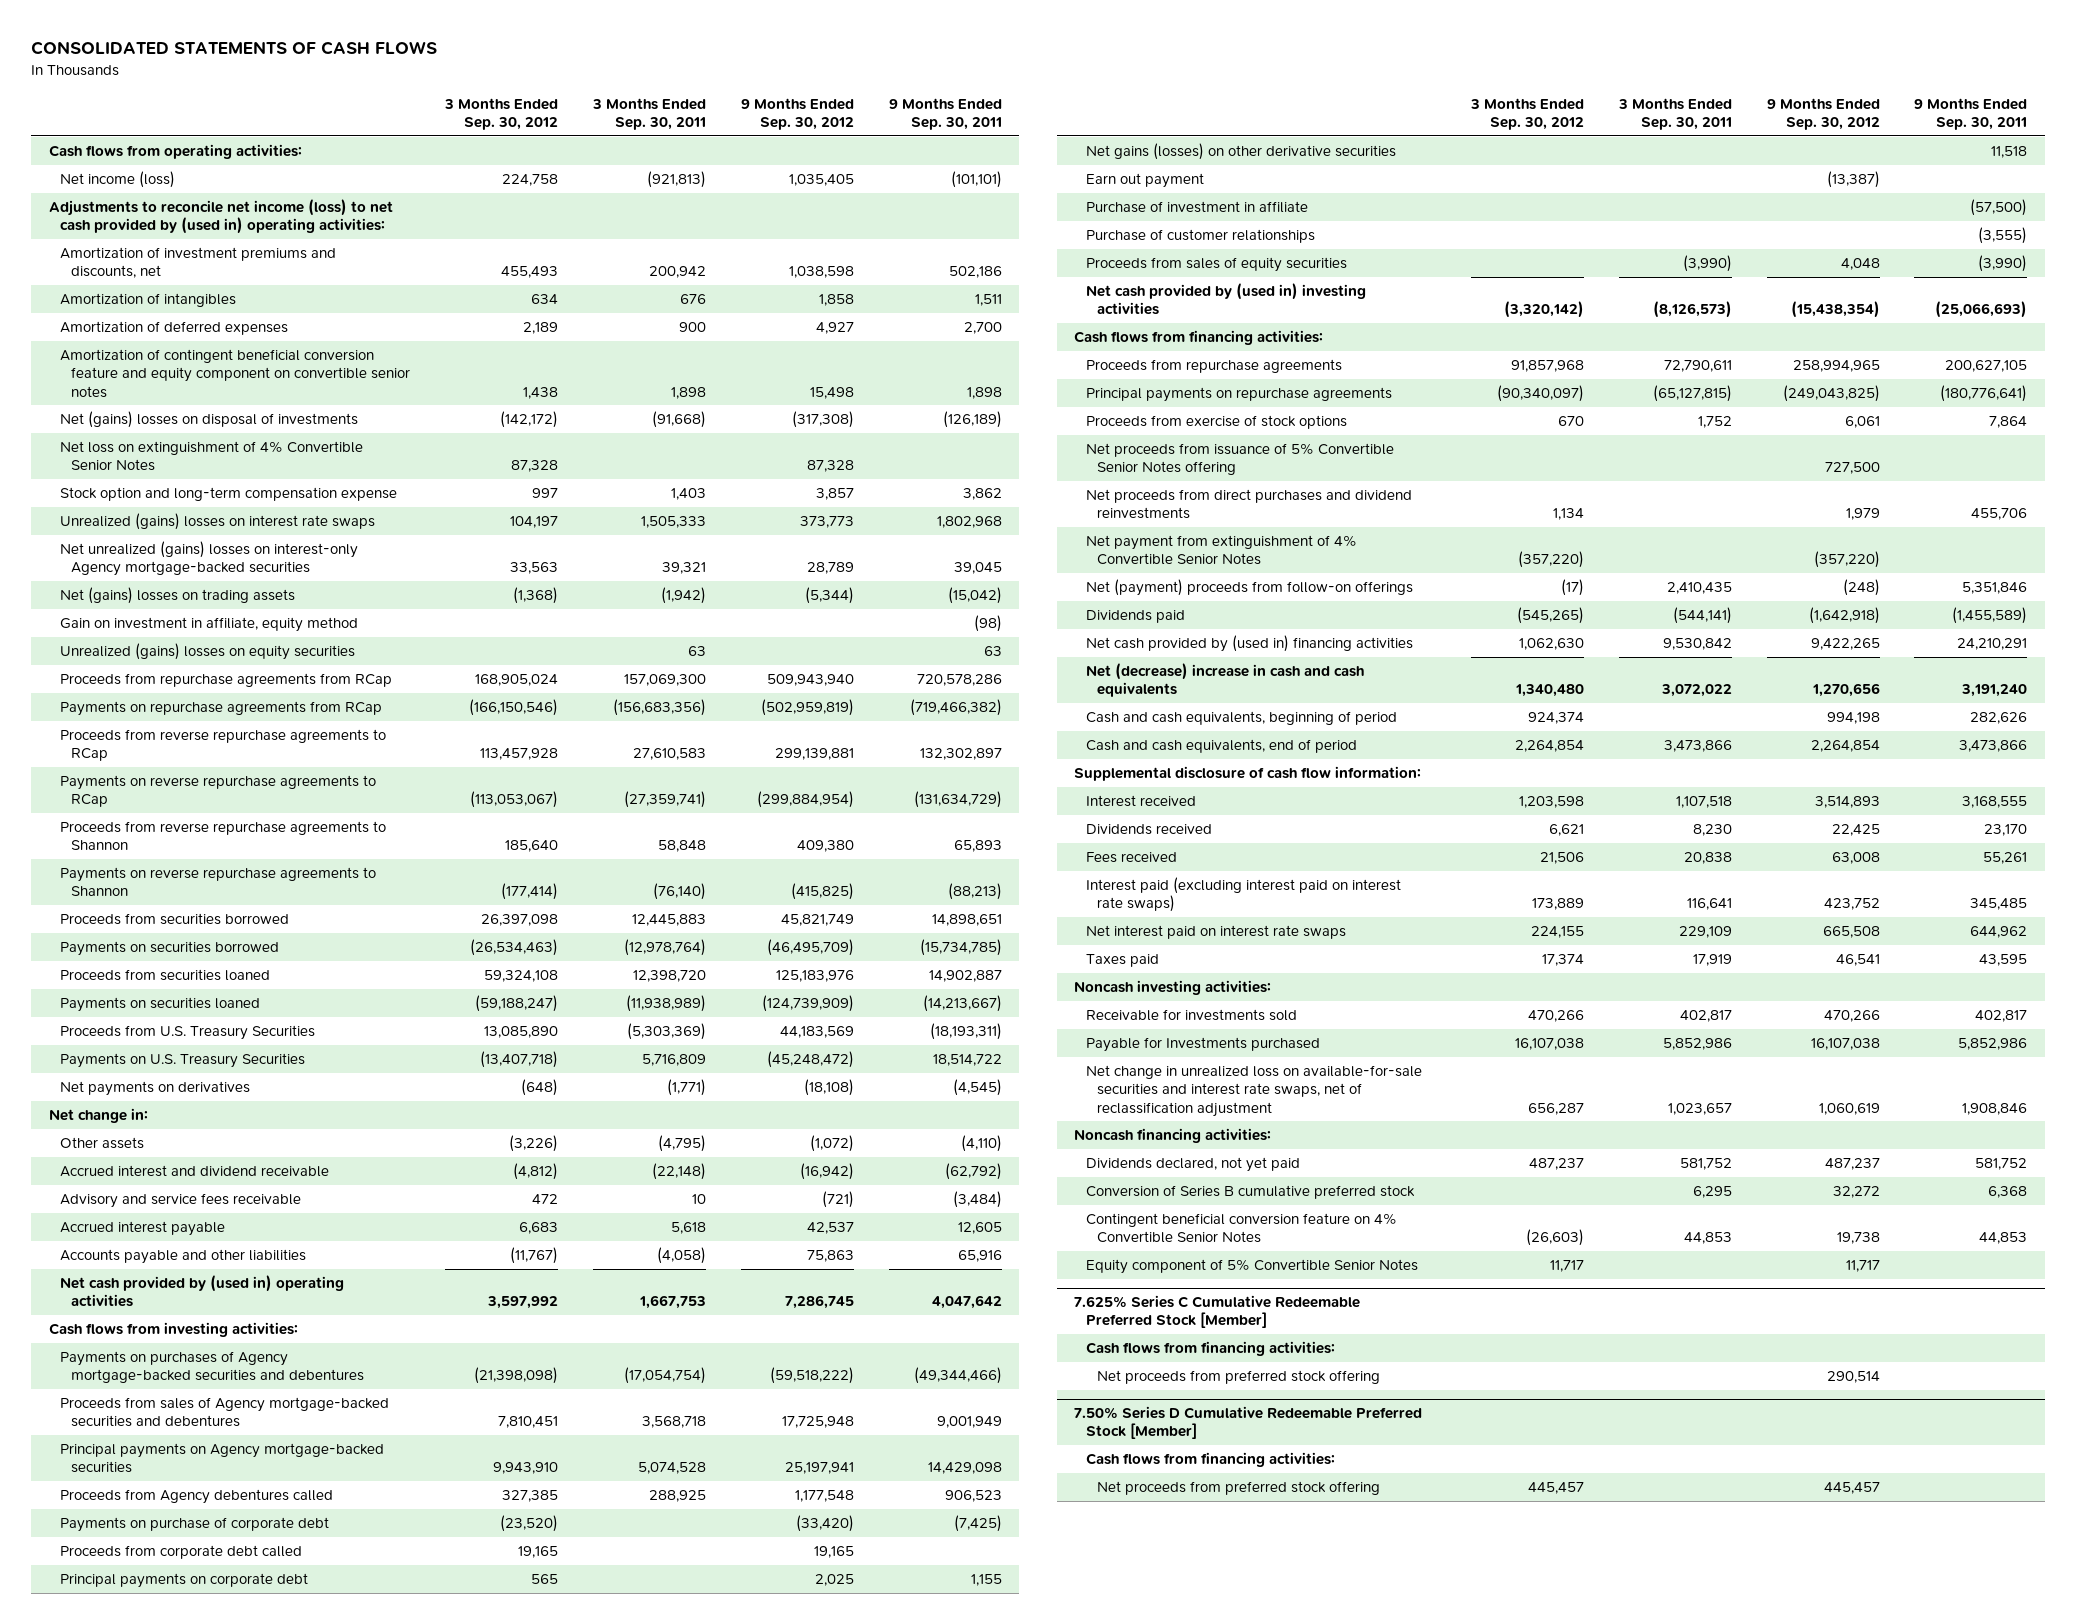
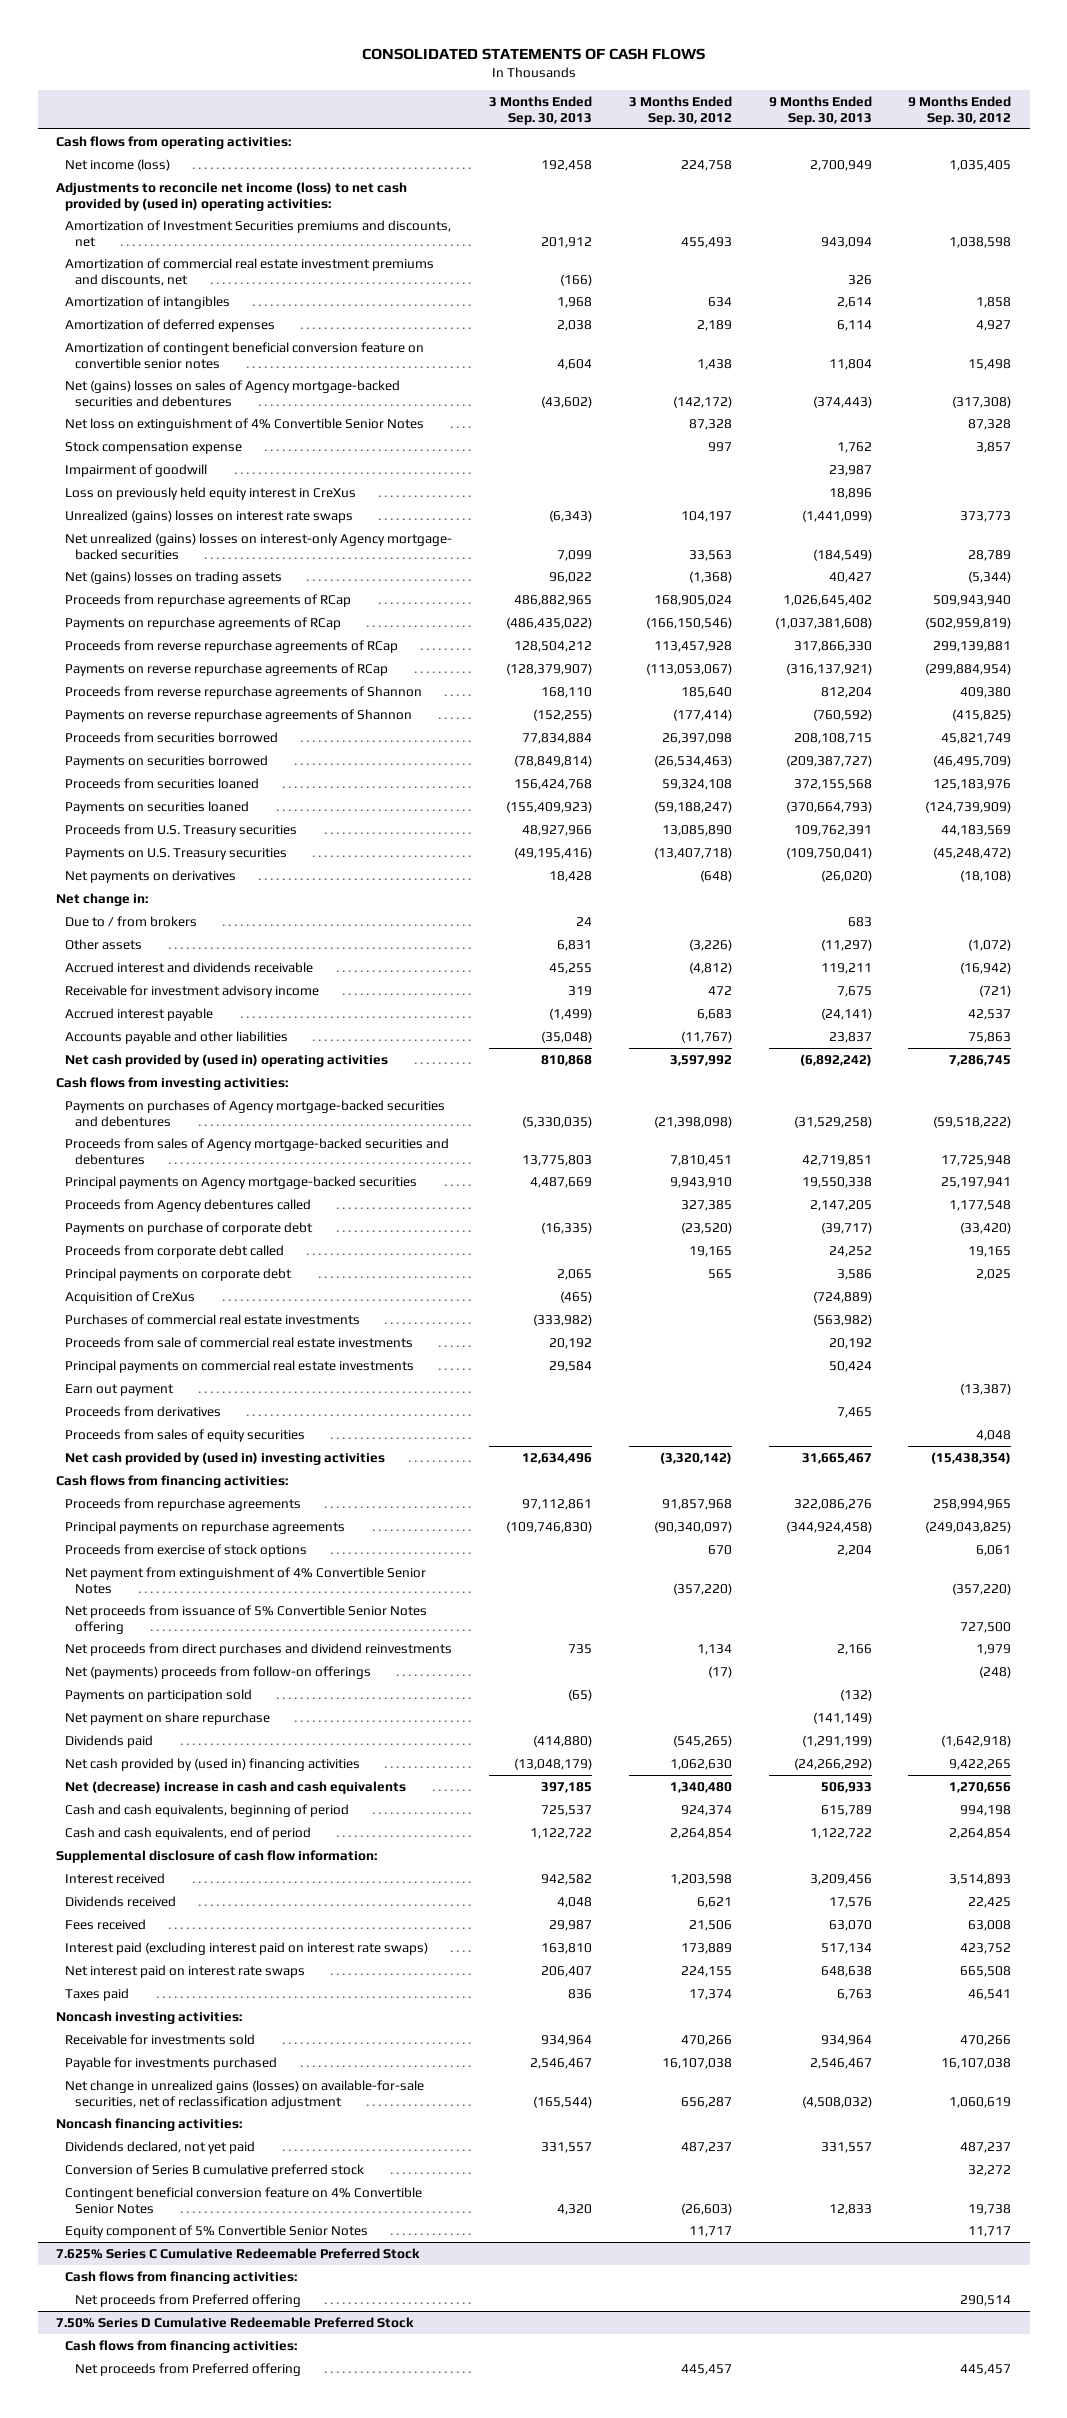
[591,97,706,131] 3 Months Ended Sep. 30, 2011 -> none
[888,97,1002,131] 9 Months Ended Sep. 30, 2011 -> none
none -> [489,96,593,126] 3 Months Ended Sep. 30, 2013
none -> [768,96,872,126] 9 Months Ended Sep. 30, 2013
[59,247,336,279] Amortization of investment premiums and discounts, net -> [65,219,452,247] Amortization of Investment Securities premiums and discounts, net
none -> [65,257,435,286] Amortization of commercial real estate investment premiums and discounts, net
[59,349,411,398] Amortization of contingent beneficial conversion feature and equity component on convertible senior notes -> [65,341,425,369] Amortization of contingent beneficial conversion feature on convertible senior notes
[59,411,358,429] Net (gains) losses on disposal of investments -> [65,379,401,407] Net (gains) losses on sales of Agency mortgage-backed securities and debentures
[59,487,397,502] Stock option and long-term compensation expense -> [65,440,243,454] Stock compensation expense
none -> [65,463,208,477] Impairment of goodwill
none -> [65,486,357,500] Loss on previously held equity interest in CreXus
[59,541,358,577] Net unrealized (gains) losses on interest-only Agency mortgage-backed securities -> [65,532,453,560] Net unrealized (gains) losses on interest-only Agency mortgage- backed securities
[59,617,358,633] Gain on investment in affiliate, equity method -> none
[59,643,355,661] Unrealized (gains) losses on equity securities -> none
[59,673,392,688] Proceeds from repurchase agreements from RCap -> [65,593,352,607] Proceeds from repurchase agreements of RCap
[59,701,382,717] Payments on repurchase agreements from RCap -> [65,616,342,630] Payments on repurchase agreements of RCap
[59,729,386,762] Proceeds from reverse repurchase agreements to RCap -> [65,639,399,653] Proceeds from reverse repurchase agreements of RCap
[59,775,376,808] Payments on reverse repurchase agreements to RCap -> [65,662,389,676] Payments on reverse repurchase agreements of RCap
[59,821,386,851] Proceeds from reverse repurchase agreements to Shannon -> [65,685,423,699] Proceeds from reverse repurchase agreements of Shannon
[59,867,376,897] Payments on reverse repurchase agreements to Shannon -> [65,708,413,722] Payments on reverse repurchase agreements of Shannon
[59,1025,315,1041] Proceeds from U.S. Treasury Securities -> [65,823,298,837] Proceeds from U.S. Treasury securities
[59,1053,305,1069] Payments on U.S. Treasury Securities -> [65,847,288,860] Payments on U.S. Treasury securities
none -> [65,915,198,927] Due to / from brokers
[59,1165,329,1178] Accrued interest and dividend receivable -> [65,961,314,973] Accrued interest and dividends receivable
[59,1193,301,1209] Advisory and service fees receivable -> [65,984,320,998] Receivable for investment advisory income
[1085,143,1396,161] Net gains (losses) on other derivative securities -> none
none -> [65,1290,196,1304] Acquisition of CreXus
none -> [65,1313,361,1325] Purchases of commercial real estate investments
none -> [65,1336,414,1348] Proceeds from sale of commercial real estate investments
none -> [65,1359,415,1373] Principal payments on commercial real estate investments
[1085,201,1308,214] Purchase of investment in affiliate -> none
[1085,229,1315,244] Purchase of customer relationships -> none
none -> [65,1405,222,1417] Proceeds from derivatives
[1085,535,1357,566] Net payment from extinguishment of 4% Convertible Senior Notes -> [65,1566,427,1594] Net payment from extinguishment of 4% Convertible Senior Notes
[1085,579,1413,597] Net (payment) proceeds from follow-on offerings -> [65,1665,372,1679] Net (payments) proceeds from follow-on offerings
none -> [65,1688,253,1702] Payments on participation sold
none -> [65,1711,271,1725] Net payment on share repurchase
[1085,1037,1320,1053] Payable for Investments purchased -> [65,2056,278,2070] Payable for investments purchased
[1085,1065,1422,1117] Net change in unrealized loss on available-for-sale securities and interest rate swaps, net of reclassification adjustment -> [65,2079,425,2109] Net change in unrealized gains (losses) on available-for-sale securities, net of reclassification adjustment
[1074,1295,1361,1329] 7.625% Series C Cumulative Redeemable Preferred Stock [Member] -> [55,2247,420,2259] 7.625% Series C Cumulative Redeemable Preferred Stock
[1096,1370,1380,1385] Net proceeds from preferred stock offering -> [75,2293,302,2307] Net proceeds from Preferred offering
[1074,1406,1423,1440] 7.50% Series D Cumulative Redeemable Preferred Stock [Member] -> [55,2316,414,2328] 7.50% Series D Cumulative Redeemable Preferred Stock
[1096,1481,1380,1496] Net proceeds from preferred stock offering -> [75,2362,302,2376] Net proceeds from Preferred offering

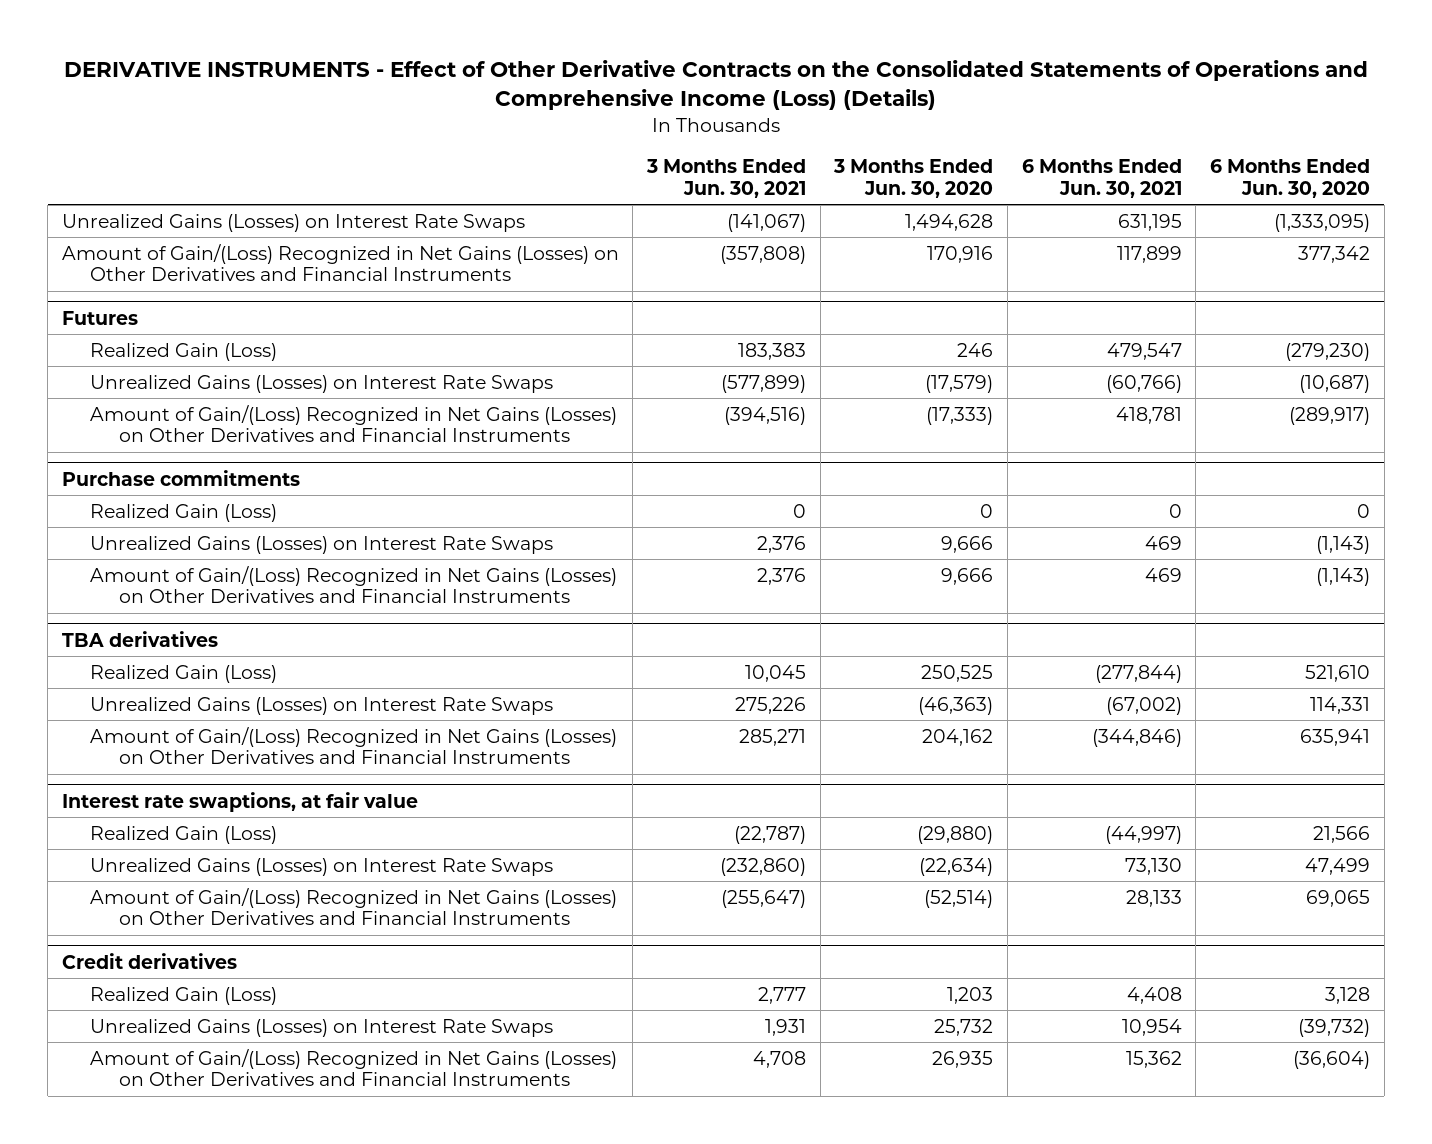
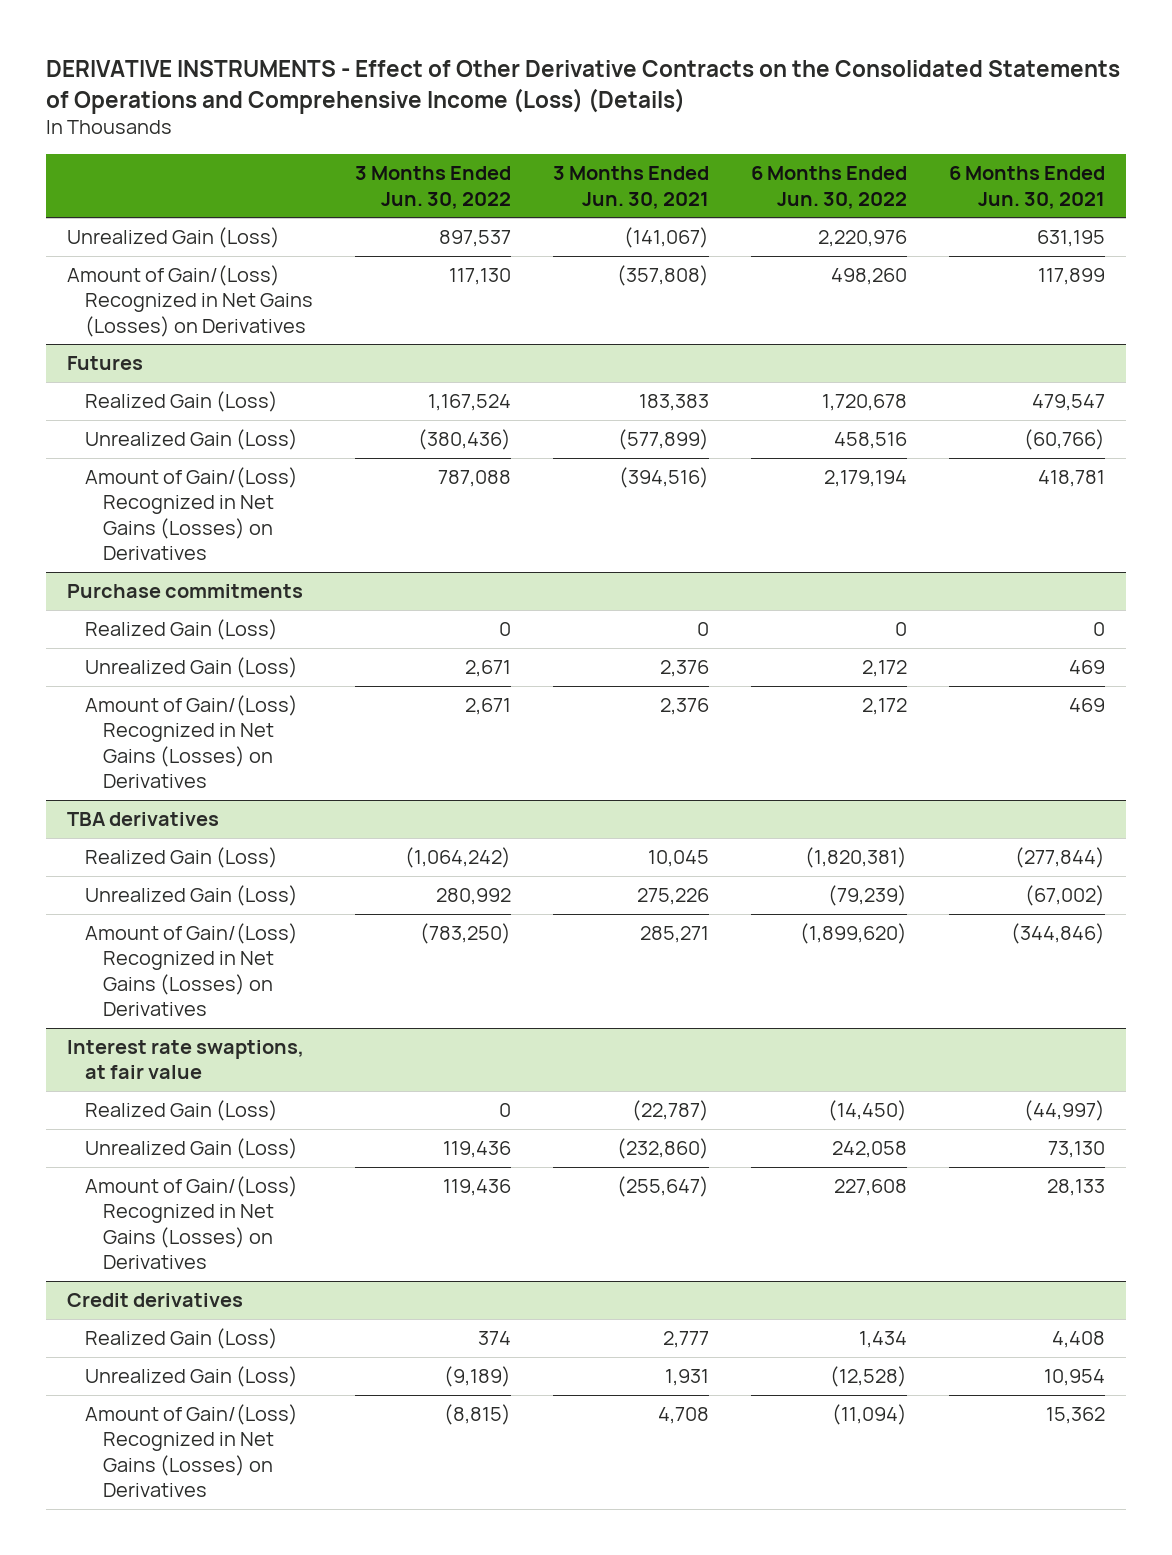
[833,159,994,198] 3 Months Ended Jun. 30, 2020 -> none
[1209,159,1370,198] 6 Months Ended Jun. 30, 2020 -> none
none -> [355,166,512,209] 3 Months Ended Jun. 30, 2022
none -> [751,166,908,209] 6 Months Ended Jun. 30, 2022
[61,213,525,232] Unrealized Gains (Losses) on Interest Rate Swaps -> [67,227,281,249] Unrealized Gain (Loss)
[61,243,619,282] Amount of Gain/(Loss) Recognized in Net Gains (Losses) on Other Derivatives and Financial Instruments -> [67,265,314,337] Amount of Gain/(Loss) Recognized in Net Gains (Losses) on Derivatives
[90,374,554,393] Unrealized Gains (Losses) on Interest Rate Swaps -> [85,429,299,451] Unrealized Gain (Loss)
[90,404,618,443] Amount of Gain/(Loss) Recognized in Net Gains (Losses) on Other Derivatives and Financial Instruments -> [85,467,299,560] Amount of Gain/(Loss) Recognized in Net Gains (Losses) on Derivatives
[90,535,554,554] Unrealized Gains (Losses) on Interest Rate Swaps -> [85,657,299,679] Unrealized Gain (Loss)
[90,565,618,604] Amount of Gain/(Loss) Recognized in Net Gains (Losses) on Other Derivatives and Financial Instruments -> [85,695,299,788] Amount of Gain/(Loss) Recognized in Net Gains (Losses) on Derivatives
[90,696,554,715] Unrealized Gains (Losses) on Interest Rate Swaps -> [85,885,299,907] Unrealized Gain (Loss)
[90,726,618,765] Amount of Gain/(Loss) Recognized in Net Gains (Losses) on Other Derivatives and Financial Instruments -> [85,923,299,1016] Amount of Gain/(Loss) Recognized in Net Gains (Losses) on Derivatives
[90,857,554,876] Unrealized Gains (Losses) on Interest Rate Swaps -> [85,1138,299,1160] Unrealized Gain (Loss)
[90,887,618,926] Amount of Gain/(Loss) Recognized in Net Gains (Losses) on Other Derivatives and Financial Instruments -> [85,1176,299,1269] Amount of Gain/(Loss) Recognized in Net Gains (Losses) on Derivatives
[90,1018,554,1037] Unrealized Gains (Losses) on Interest Rate Swaps -> [85,1366,299,1388] Unrealized Gain (Loss)
[90,1048,618,1087] Amount of Gain/(Loss) Recognized in Net Gains (Losses) on Other Derivatives and Financial Instruments -> [85,1404,299,1497] Amount of Gain/(Loss) Recognized in Net Gains (Losses) on Derivatives

